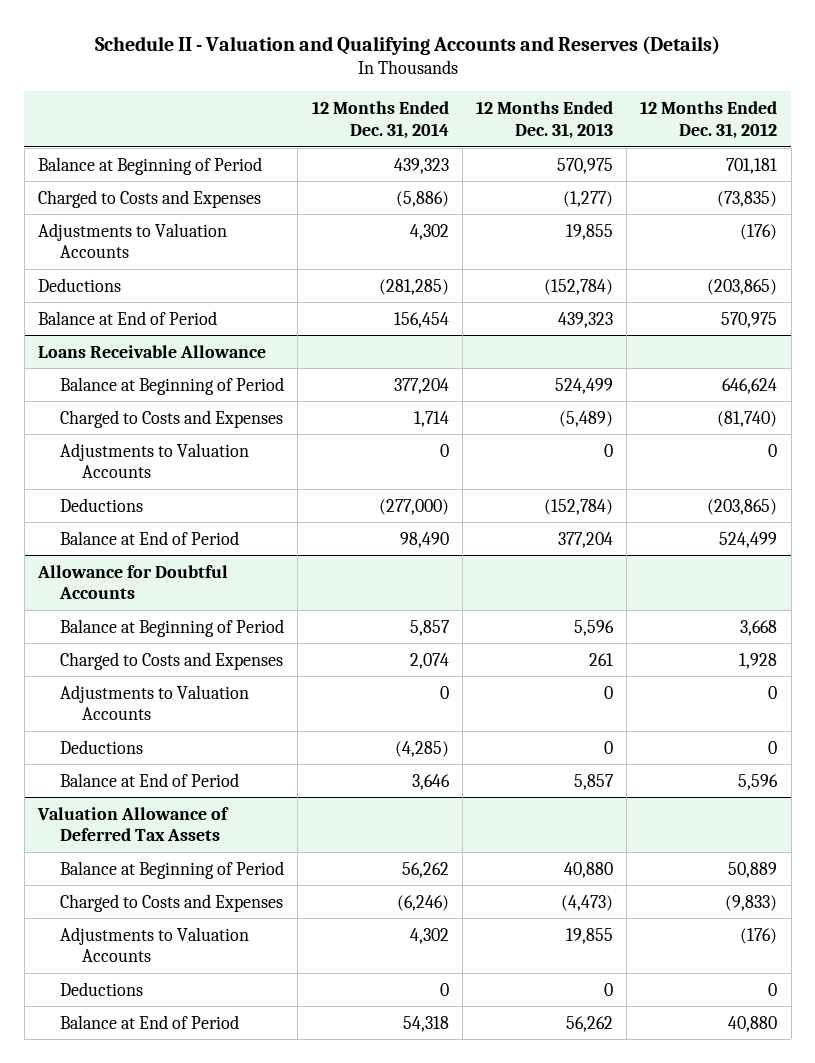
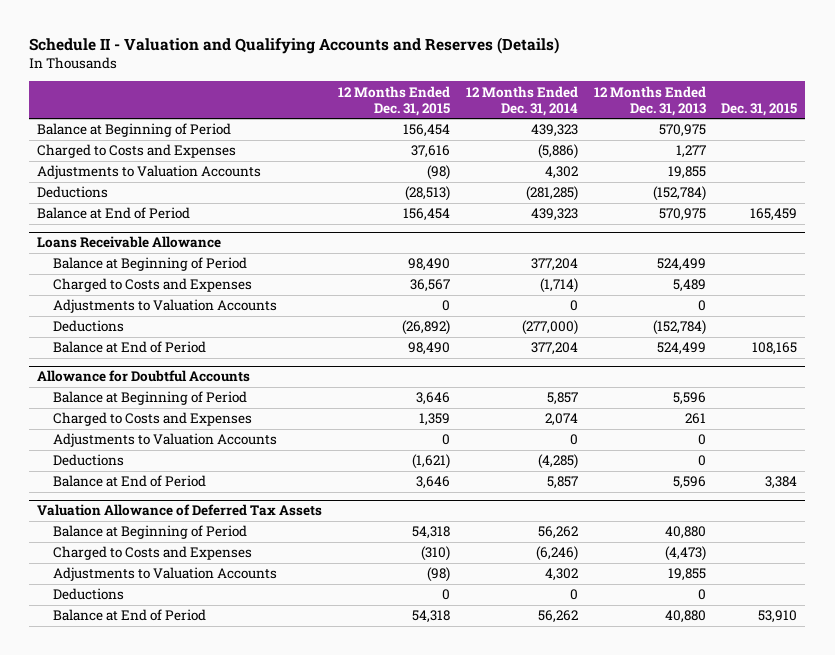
[640,101,778,139] 12 Months Ended Dec. 31, 2012 -> none
none -> [337,85,450,116] 12 Months Ended Dec. 31, 2015
none -> [721,102,798,116] Dec. 31, 2015
[563,190,614,207] (1,277) -> [675,145,706,159] 1,277
[393,311,449,328] 156,454 -> [530,208,578,222] 439,323
[558,311,614,328] 439,323 -> [658,208,706,222] 570,975
[413,410,449,427] 1,714 -> [539,278,578,294] (1,714)
[559,410,614,427] (5,489) -> [672,279,706,293] 5,489
[399,531,449,548] 98,490 -> [530,342,578,356] 377,204
[558,531,614,548] 377,204 -> [656,342,706,356] 524,499
[411,773,450,790] 3,646 -> [546,476,578,490] 5,857
[574,773,615,790] 5,857 -> [672,476,706,490] 5,596
[402,1015,449,1032] 54,318 -> [537,610,578,624] 56,262
[566,1015,614,1032] 56,262 -> [664,610,706,624] 40,880

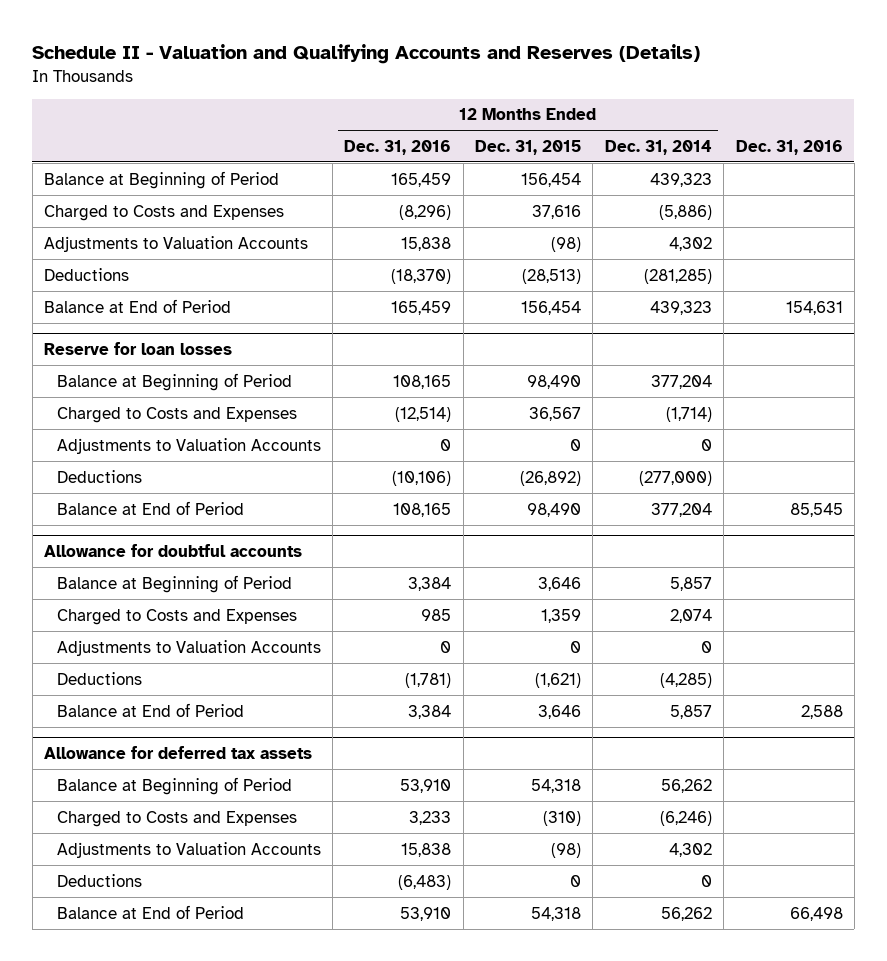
[593,85,706,116] 12 Months Ended Dec. 31, 2013 -> none
[721,102,798,116] Dec. 31, 2015 -> none
none -> [344,139,452,155] Dec. 31, 2016
none -> [735,139,843,155] Dec. 31, 2016
[37,236,222,249] Loans Receivable Allowance -> [44,342,233,356] Reserve for loan losses
[37,370,251,383] Allowance for Doubtful Accounts -> [44,544,303,558] Allowance for doubtful accounts
[37,504,323,517] Valuation Allowance of Deferred Tax Assets -> [44,746,313,760] Allowance for deferred tax assets

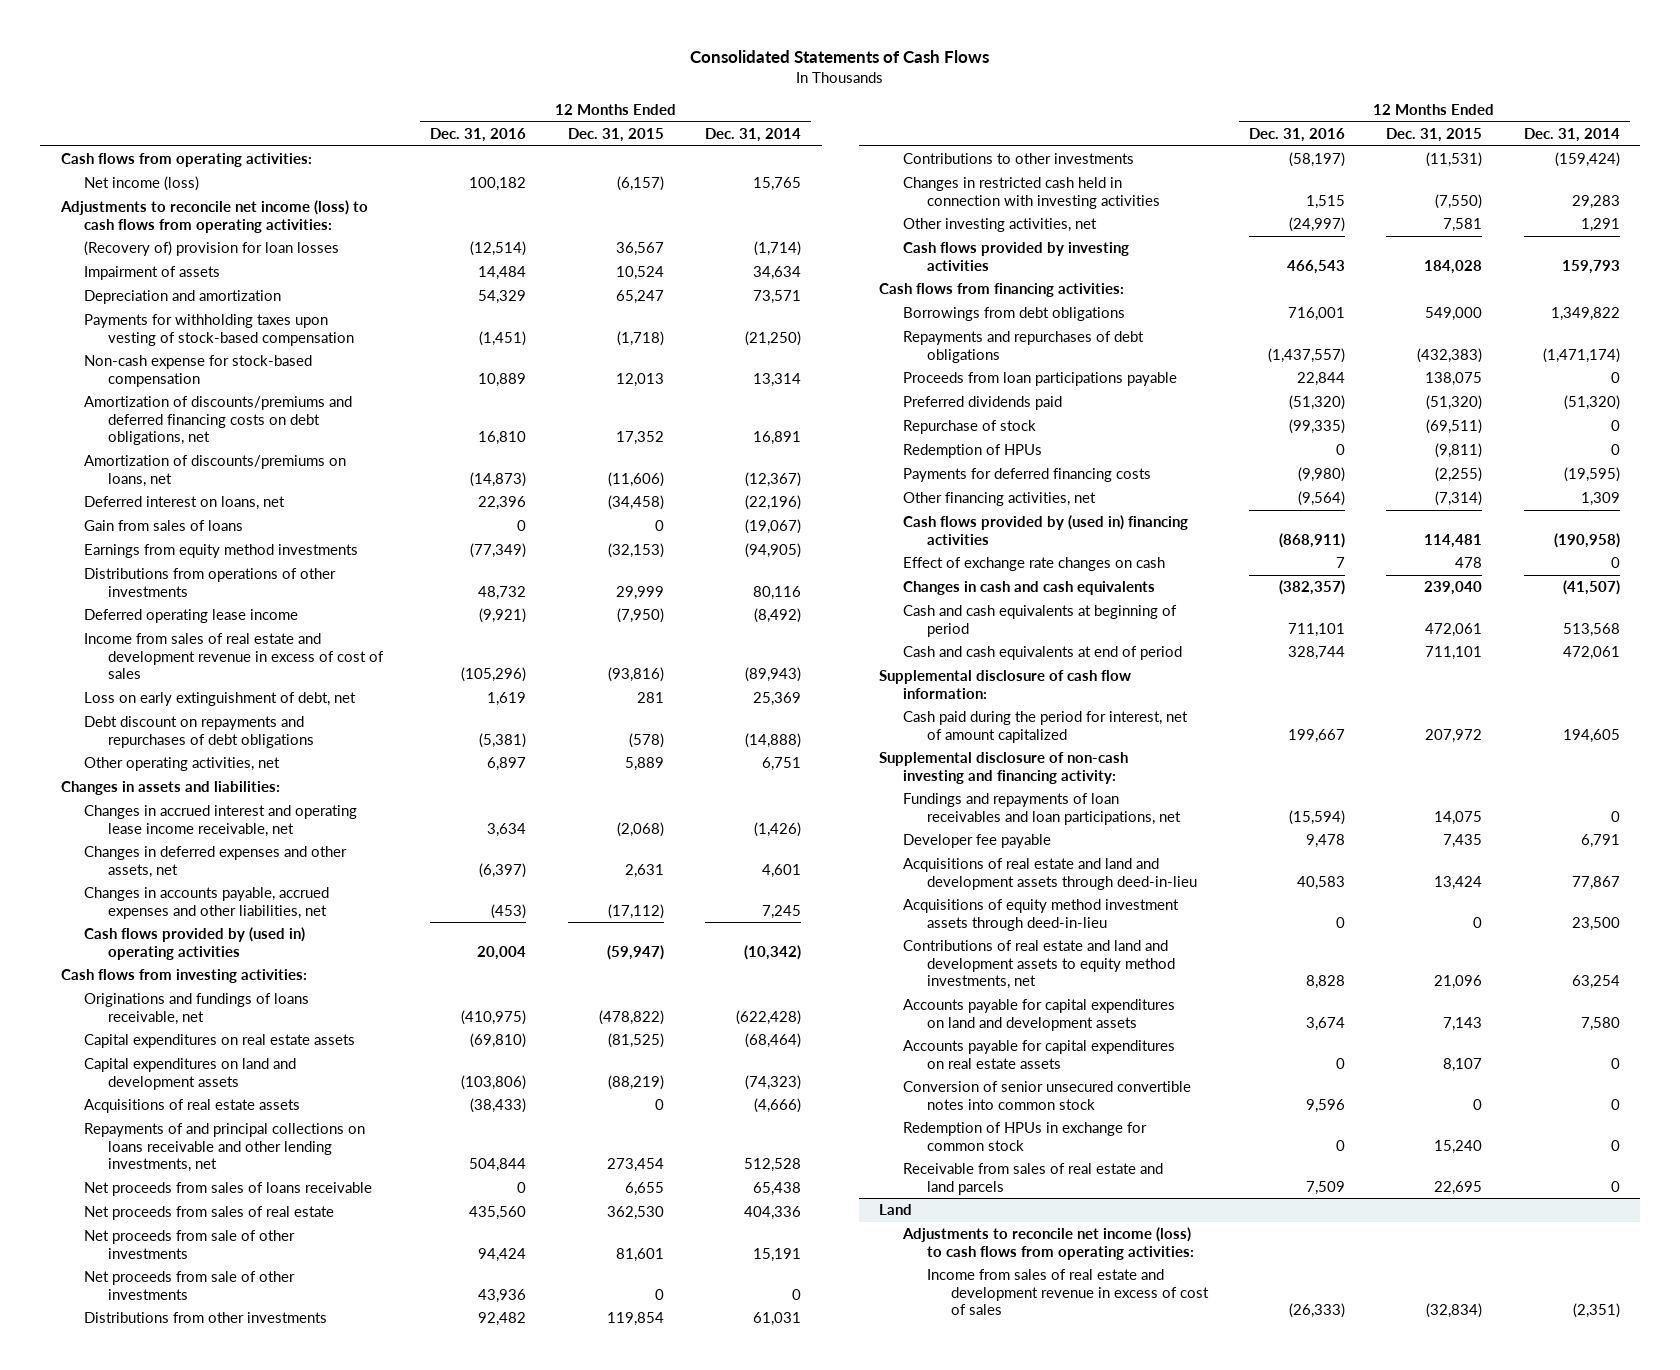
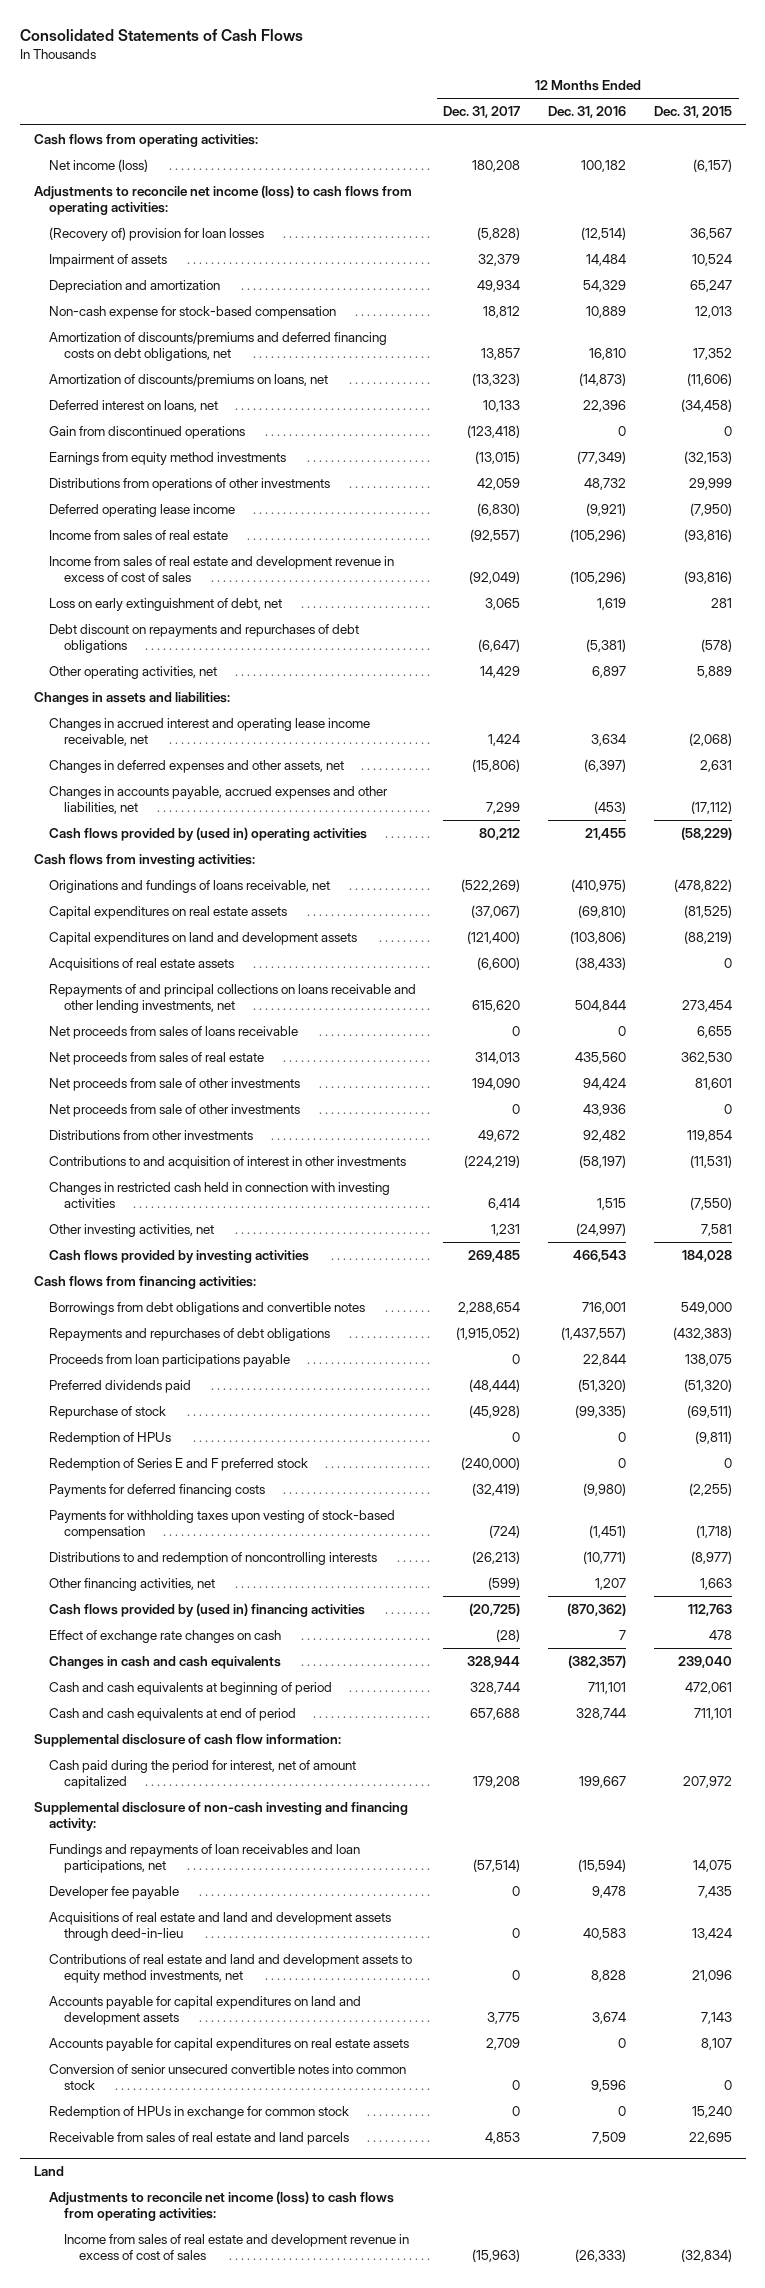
[704,128,801,143] Dec. 31, 2014 -> none
none -> [443,106,521,119] Dec. 31, 2017
[84,520,244,532] Gain from sales of loans -> none
none -> [48,426,245,440] Gain from discontinued operations
none -> [48,530,228,541] Income from sales of real estate
[477,945,527,960] 20,004 -> [585,828,627,841] 21,455
[606,944,664,960] (59,947) -> [680,827,732,841] (58,229)
[903,153,1135,165] Contributions to other investments -> [48,1156,406,1170] Contributions to and acquisition of interest in other investments
[903,307,1126,322] Borrowings from debt obligations -> [48,1302,365,1316] Borrowings from debt obligations and convertible notes
none -> [48,1458,308,1472] Redemption of Series E and F preferred stock
[84,314,355,346] Payments for withholding taxes upon vesting of stock-based compensation -> [48,1510,395,1540] Payments for withholding taxes upon vesting of stock-based compensation
none -> [48,1552,377,1566] Distributions to and redemption of noncontrolling interests
[1298,491,1346,507] (9,564) -> [595,1578,627,1591] 1,207
[1435,491,1483,507] (7,314) -> [699,1578,732,1591] 1,663
[1279,532,1346,548] (868,911) -> [567,1603,627,1617] (870,362)
[1424,533,1483,548] 114,481 -> [687,1604,732,1617] 112,763
[903,899,1180,931] Acquisitions of equity method investment assets through deed-in-lieu -> none

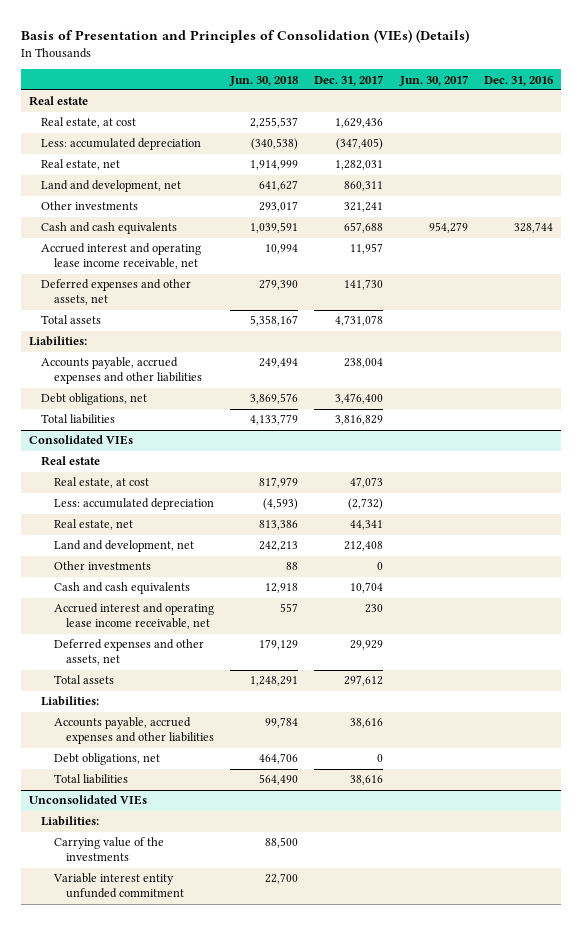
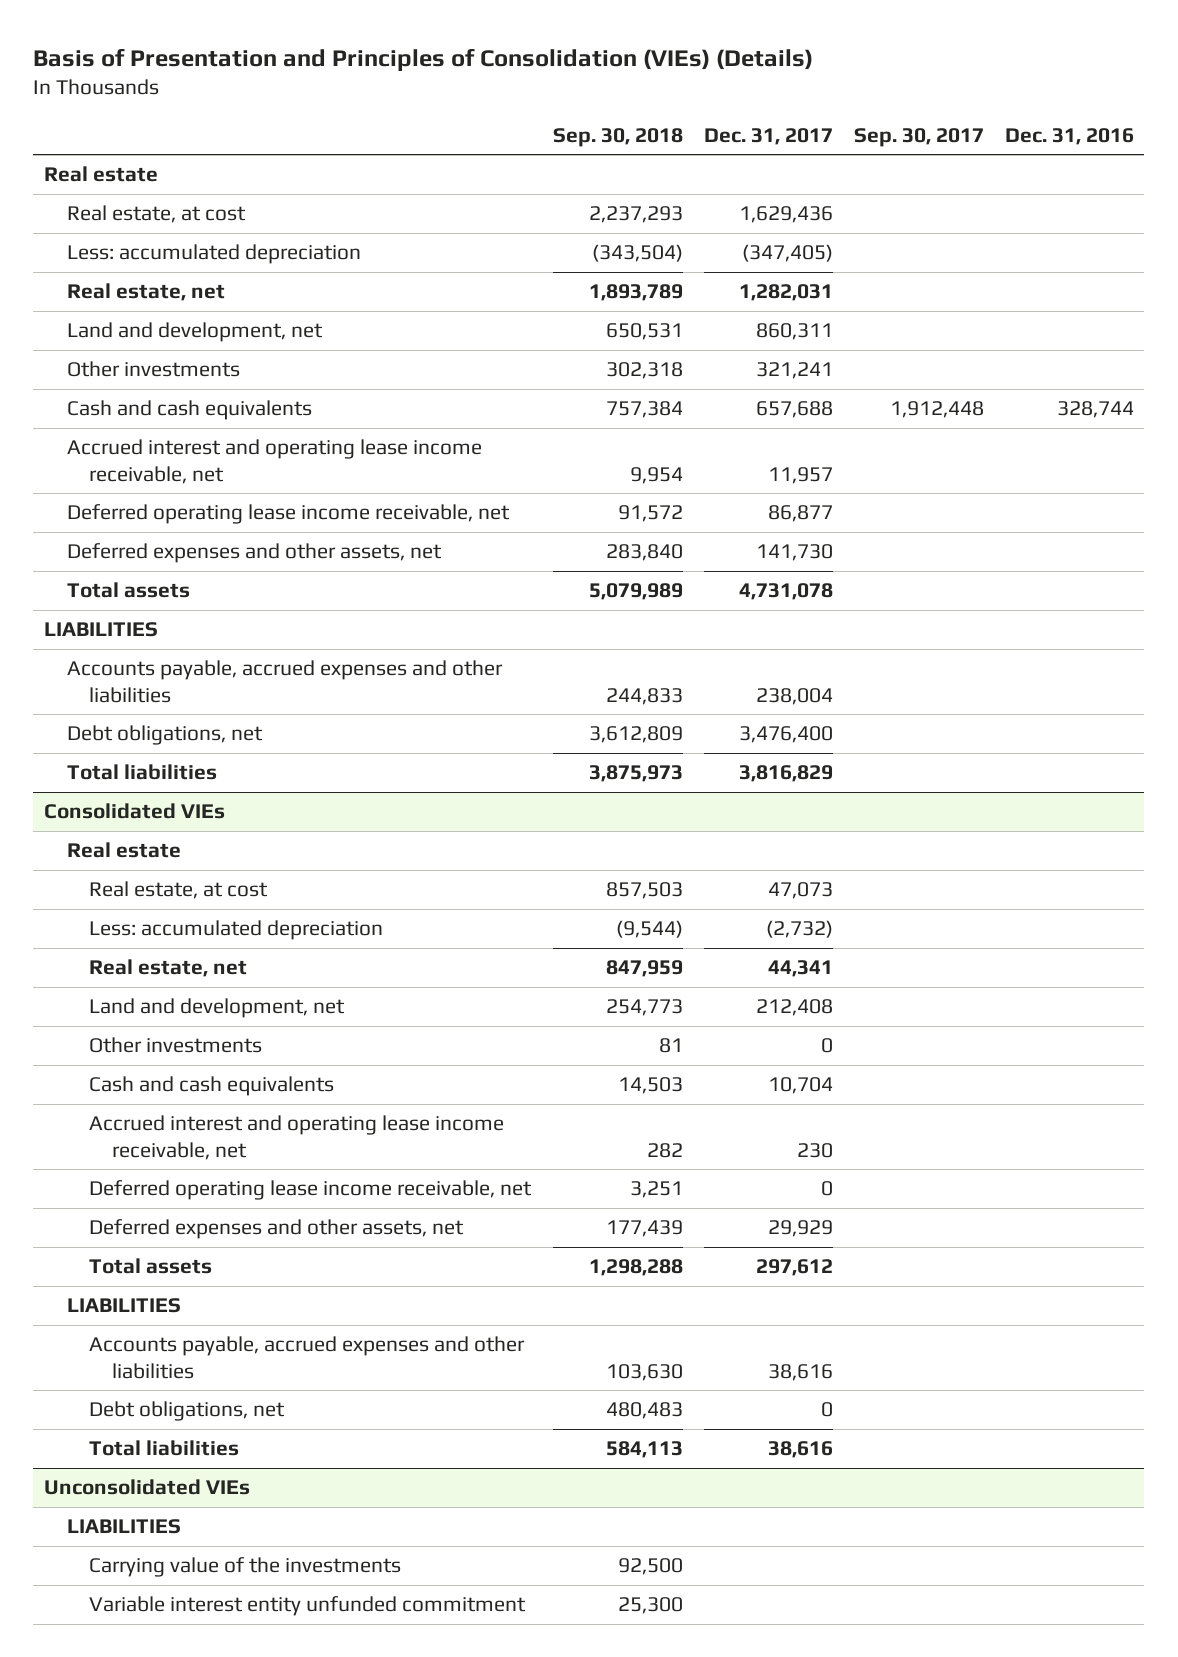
[229,75,299,86] Jun. 30, 2018 -> none
[398,74,468,86] Jun. 30, 2017 -> none
none -> [552,127,683,147] Sep. 30, 2018
none -> [853,127,984,147] Sep. 30, 2017
none -> [66,504,510,525] Deferred operating lease income receivable, net
[28,336,87,347] Liabilities: -> [43,622,158,638] LIABILITIES
none -> [89,1180,533,1201] Deferred operating lease income receivable, net
[41,696,100,707] Liabilities: -> [66,1298,181,1314] LIABILITIES
[41,816,100,827] Liabilities: -> [66,1519,181,1535] LIABILITIES

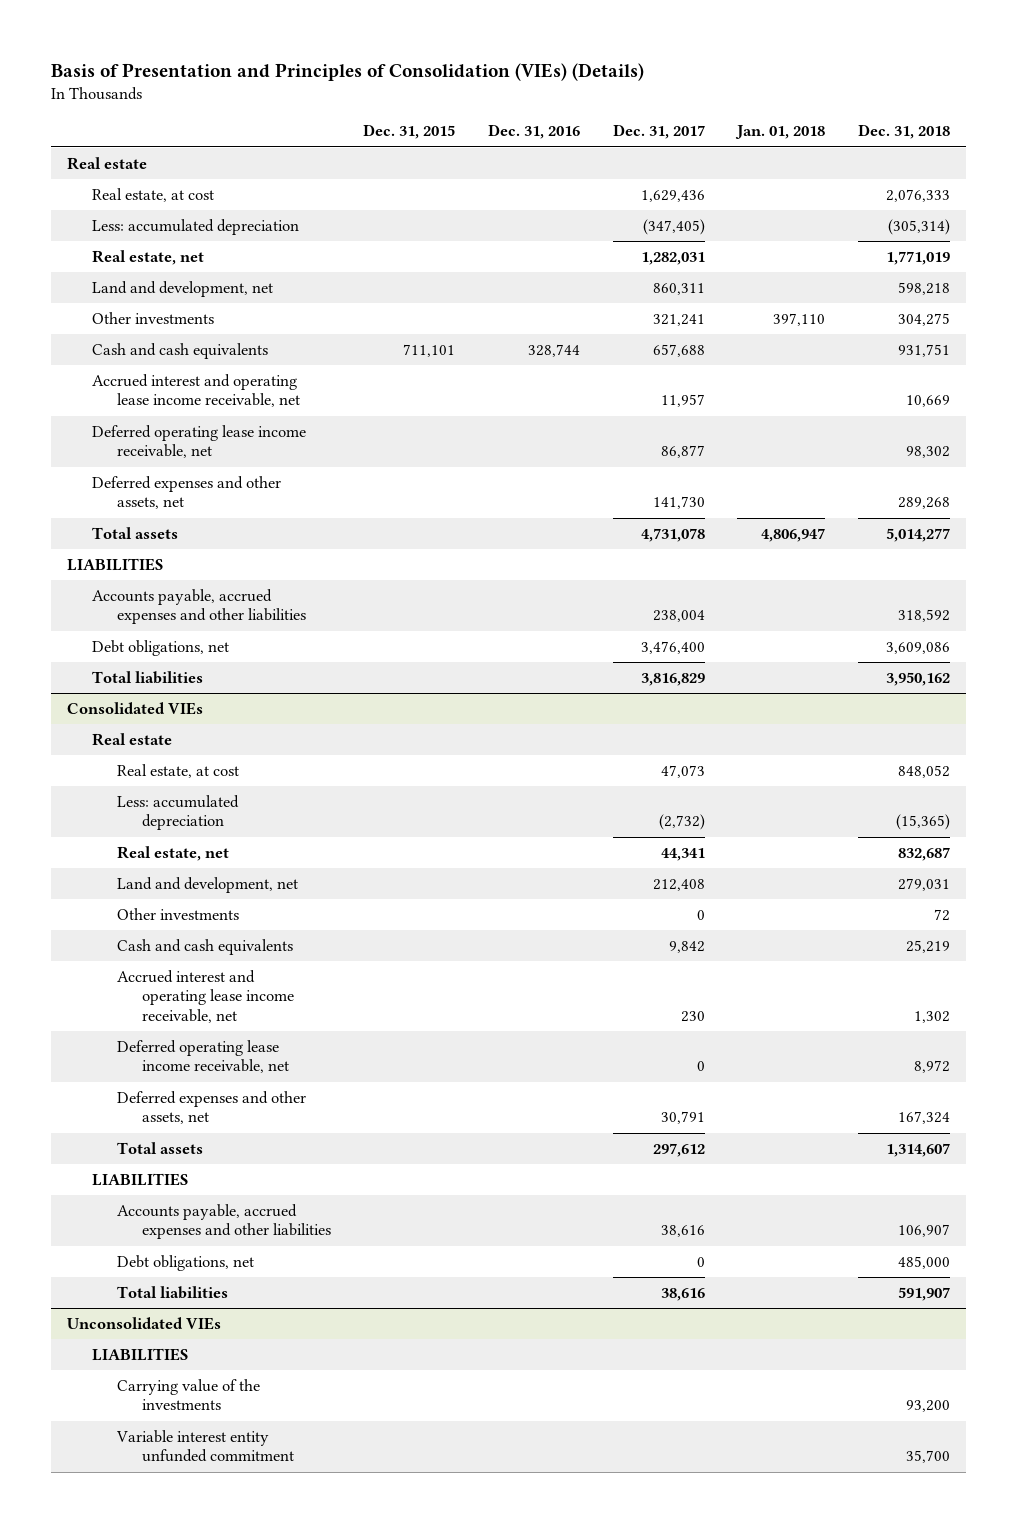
[552,127,683,147] Sep. 30, 2018 -> none
[853,127,984,147] Sep. 30, 2017 -> none
none -> [363,124,456,140] Dec. 31, 2015
none -> [735,125,826,140] Jan. 01, 2018
none -> [857,124,950,140] Dec. 31, 2018
[767,1077,833,1095] 10,704 -> [668,941,705,954] 9,842
[767,1220,833,1238] 29,929 -> [660,1111,705,1125] 30,791

